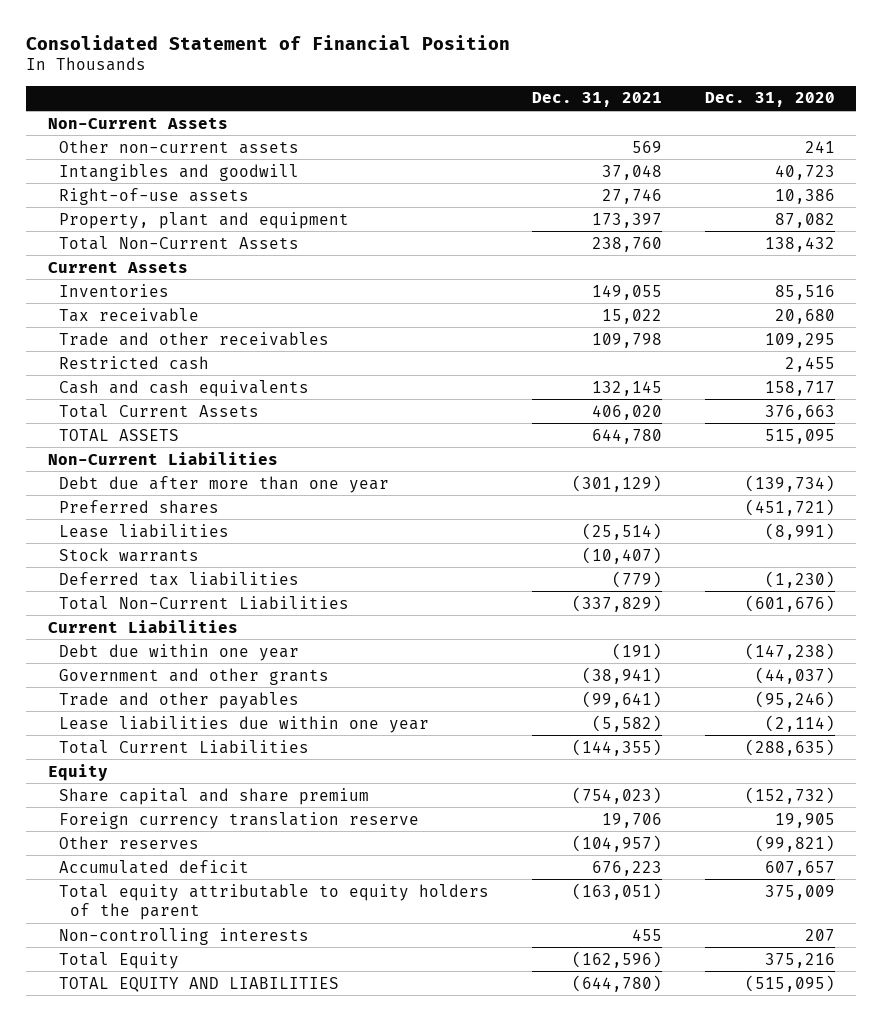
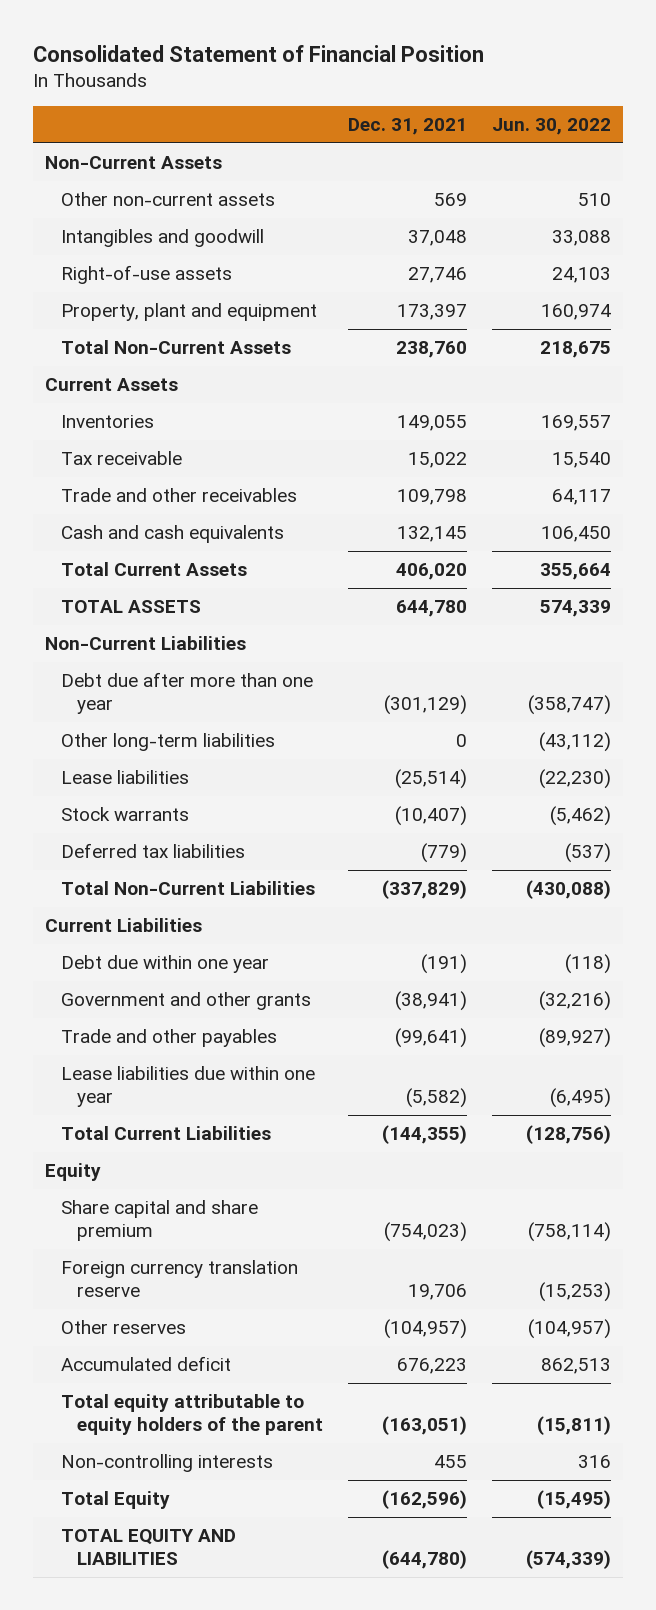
[704,92,835,108] Dec. 31, 2020 -> none
none -> [491,118,611,136] Jun. 30, 2022
[58,355,209,370] Restricted cash -> none
[58,499,219,514] Preferred shares -> none
none -> [60,733,275,752] Other long-term liabilities

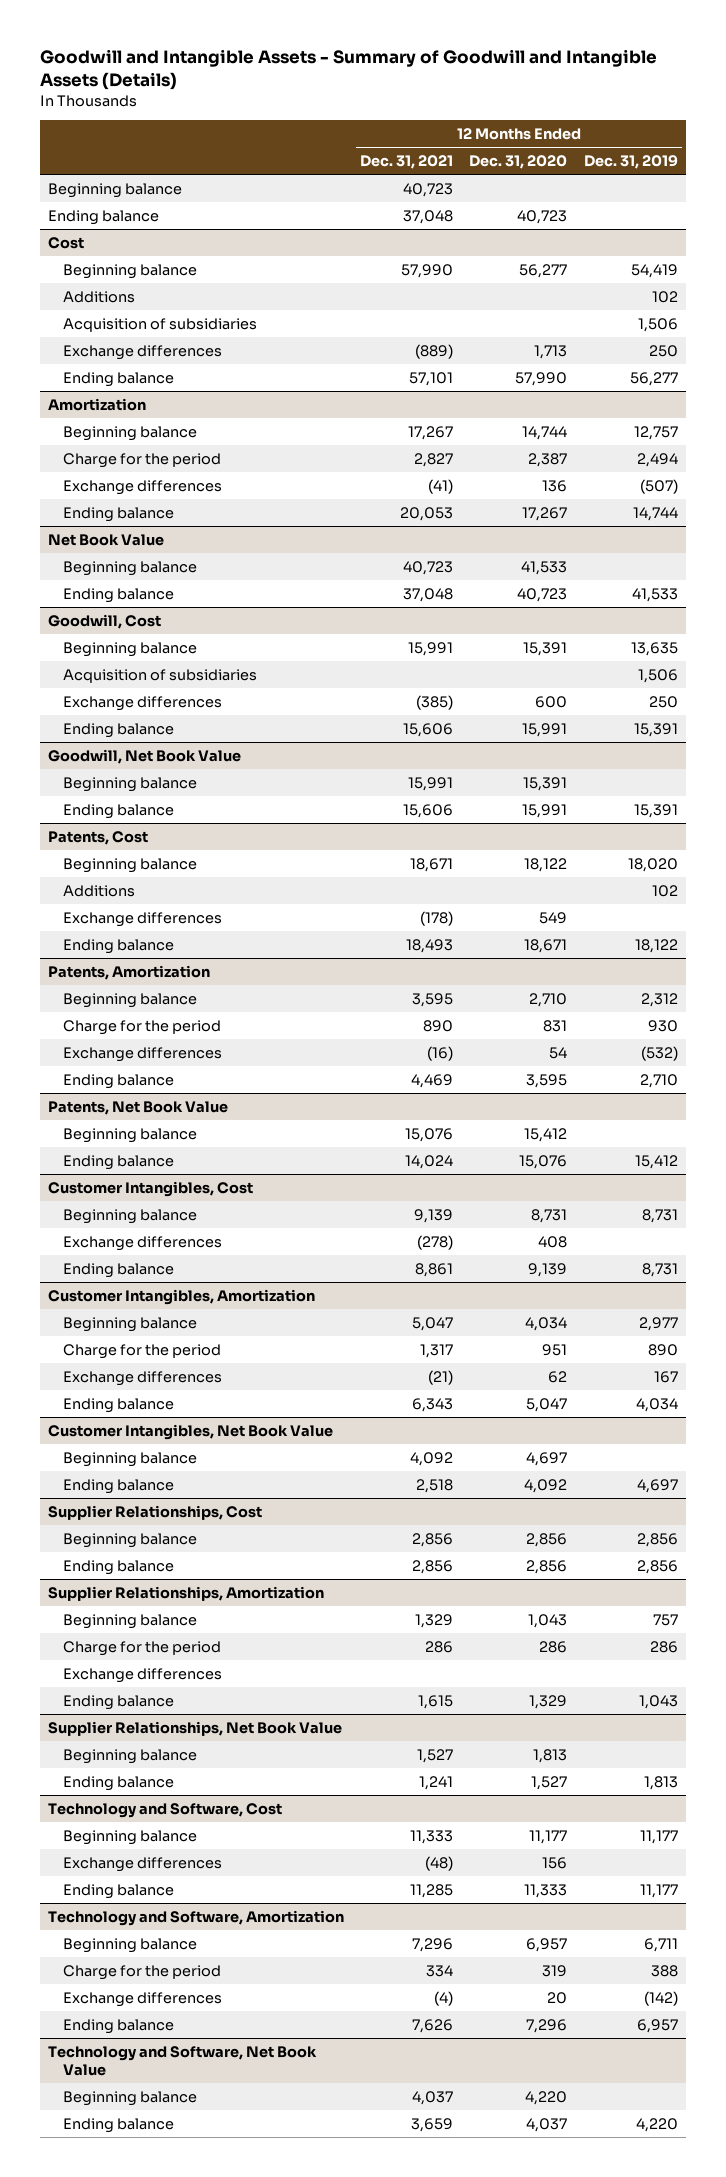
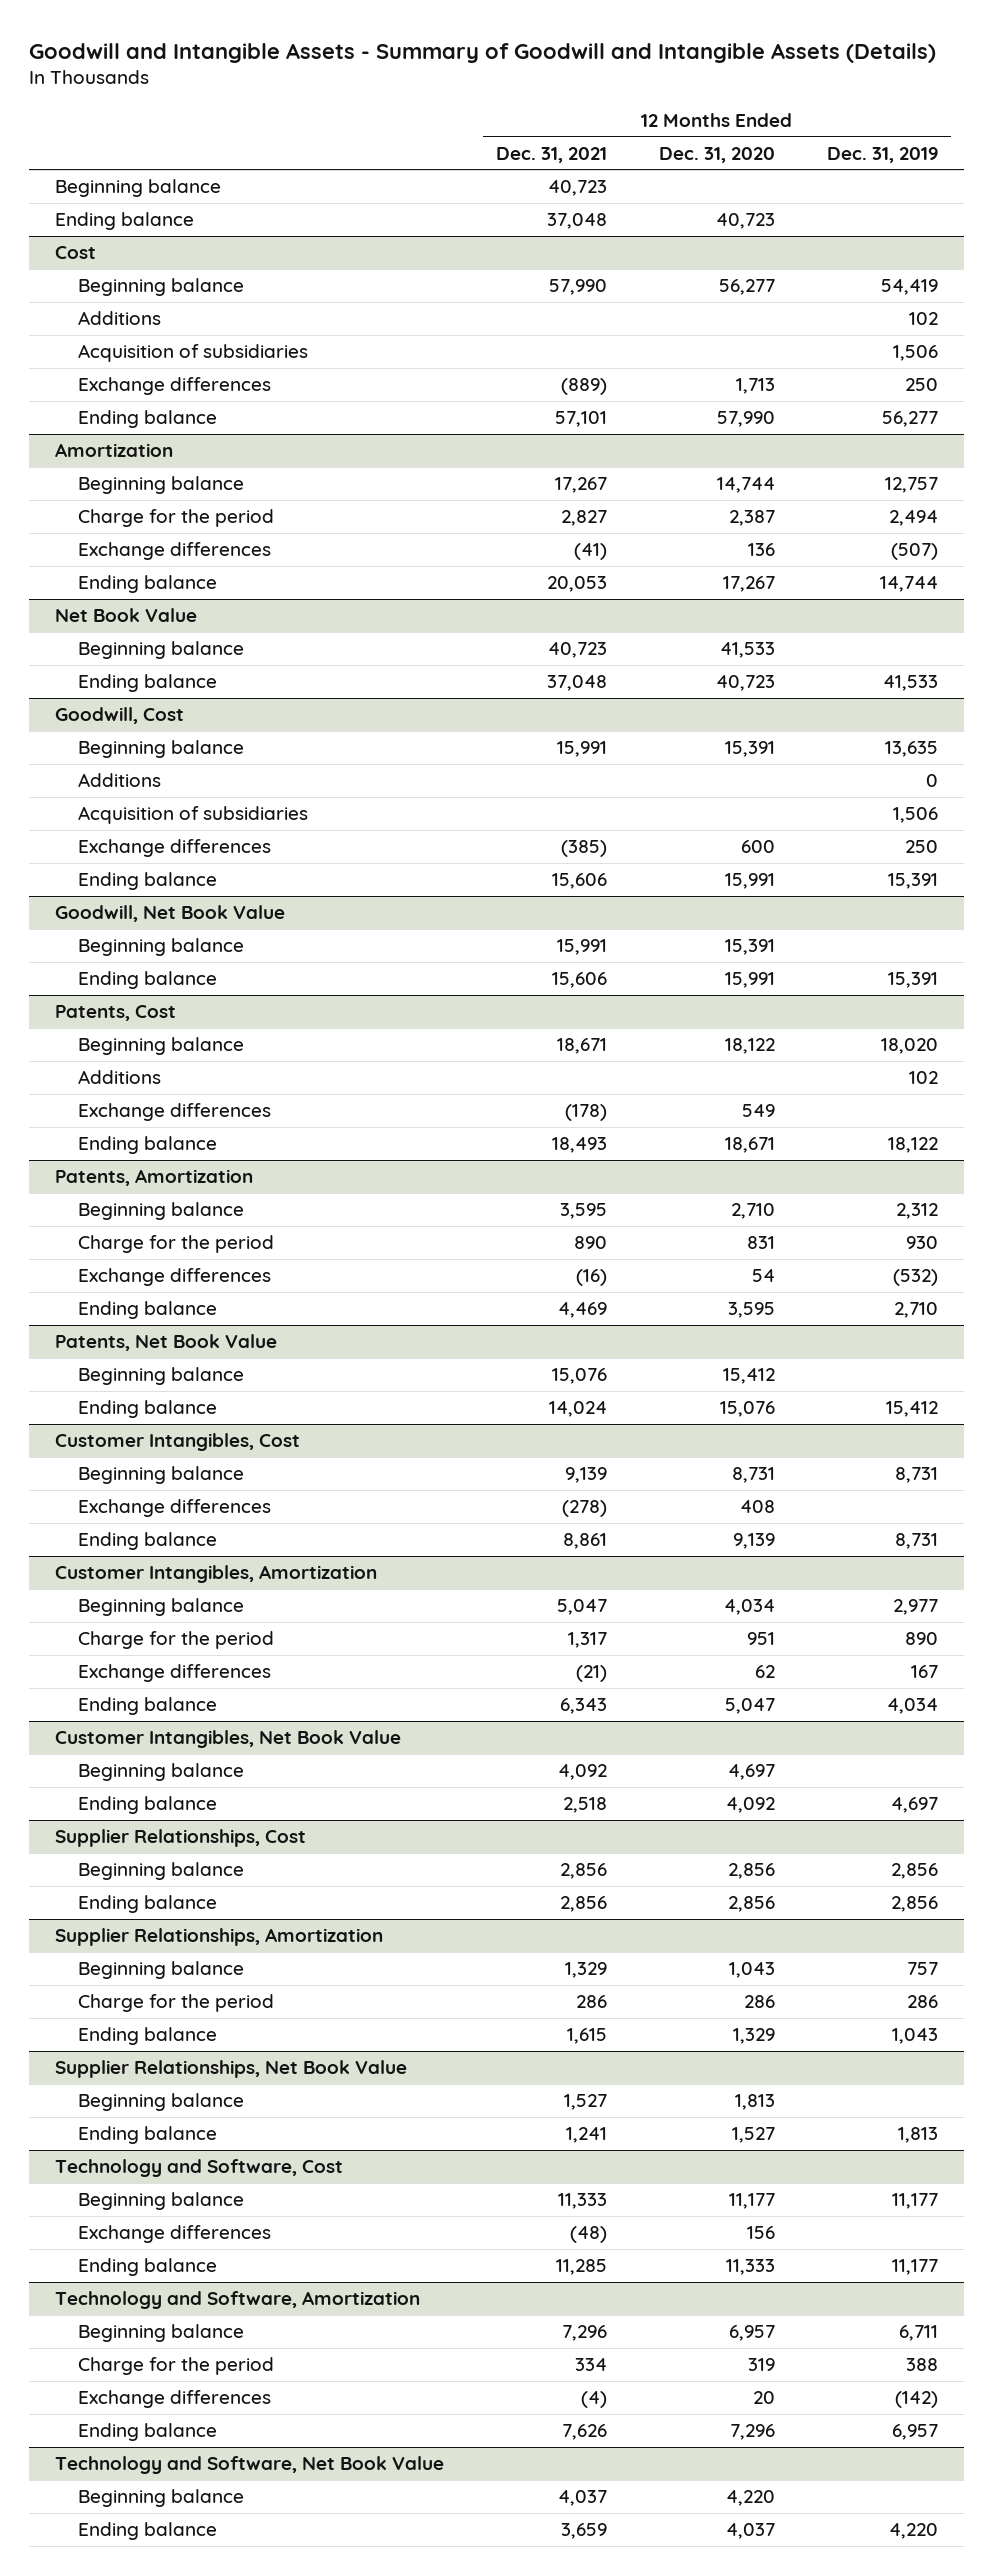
none -> [78,773,162,788] Additions
[62,1667,222,1683] Exchange differences -> none

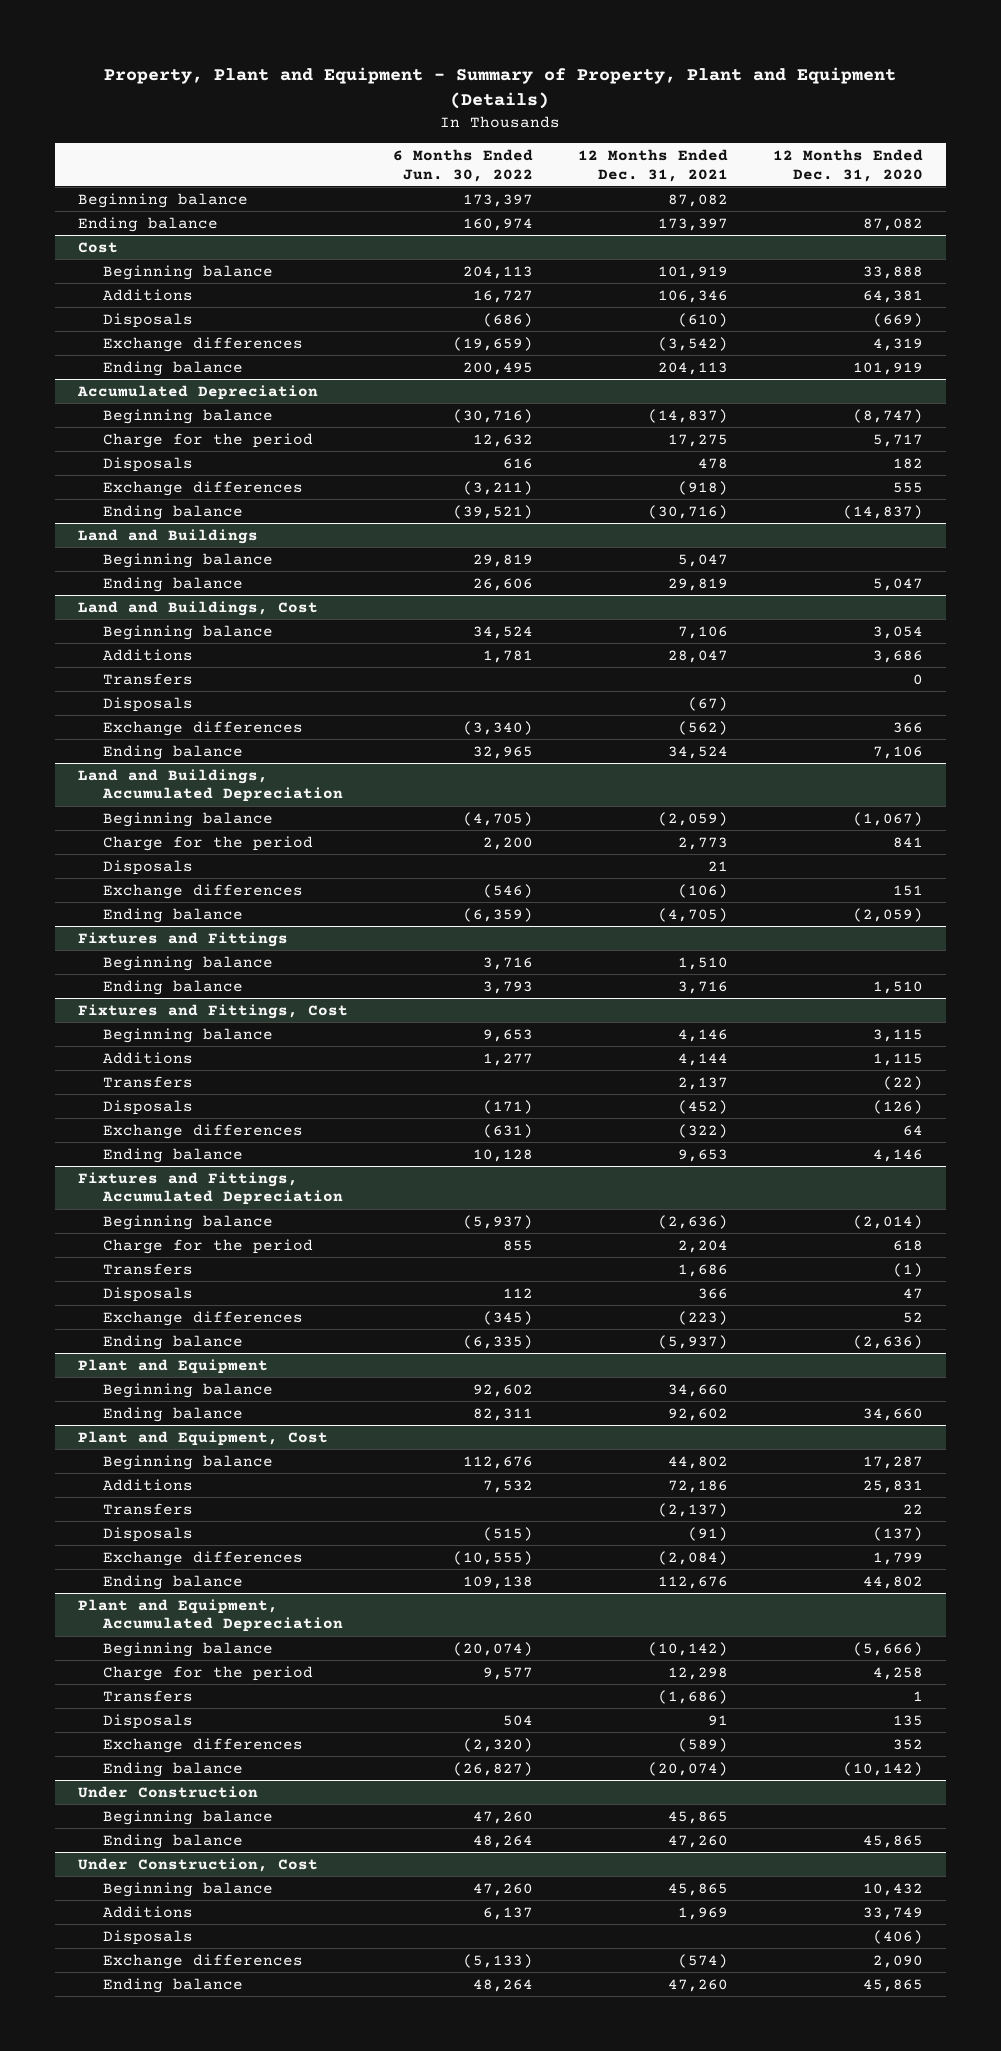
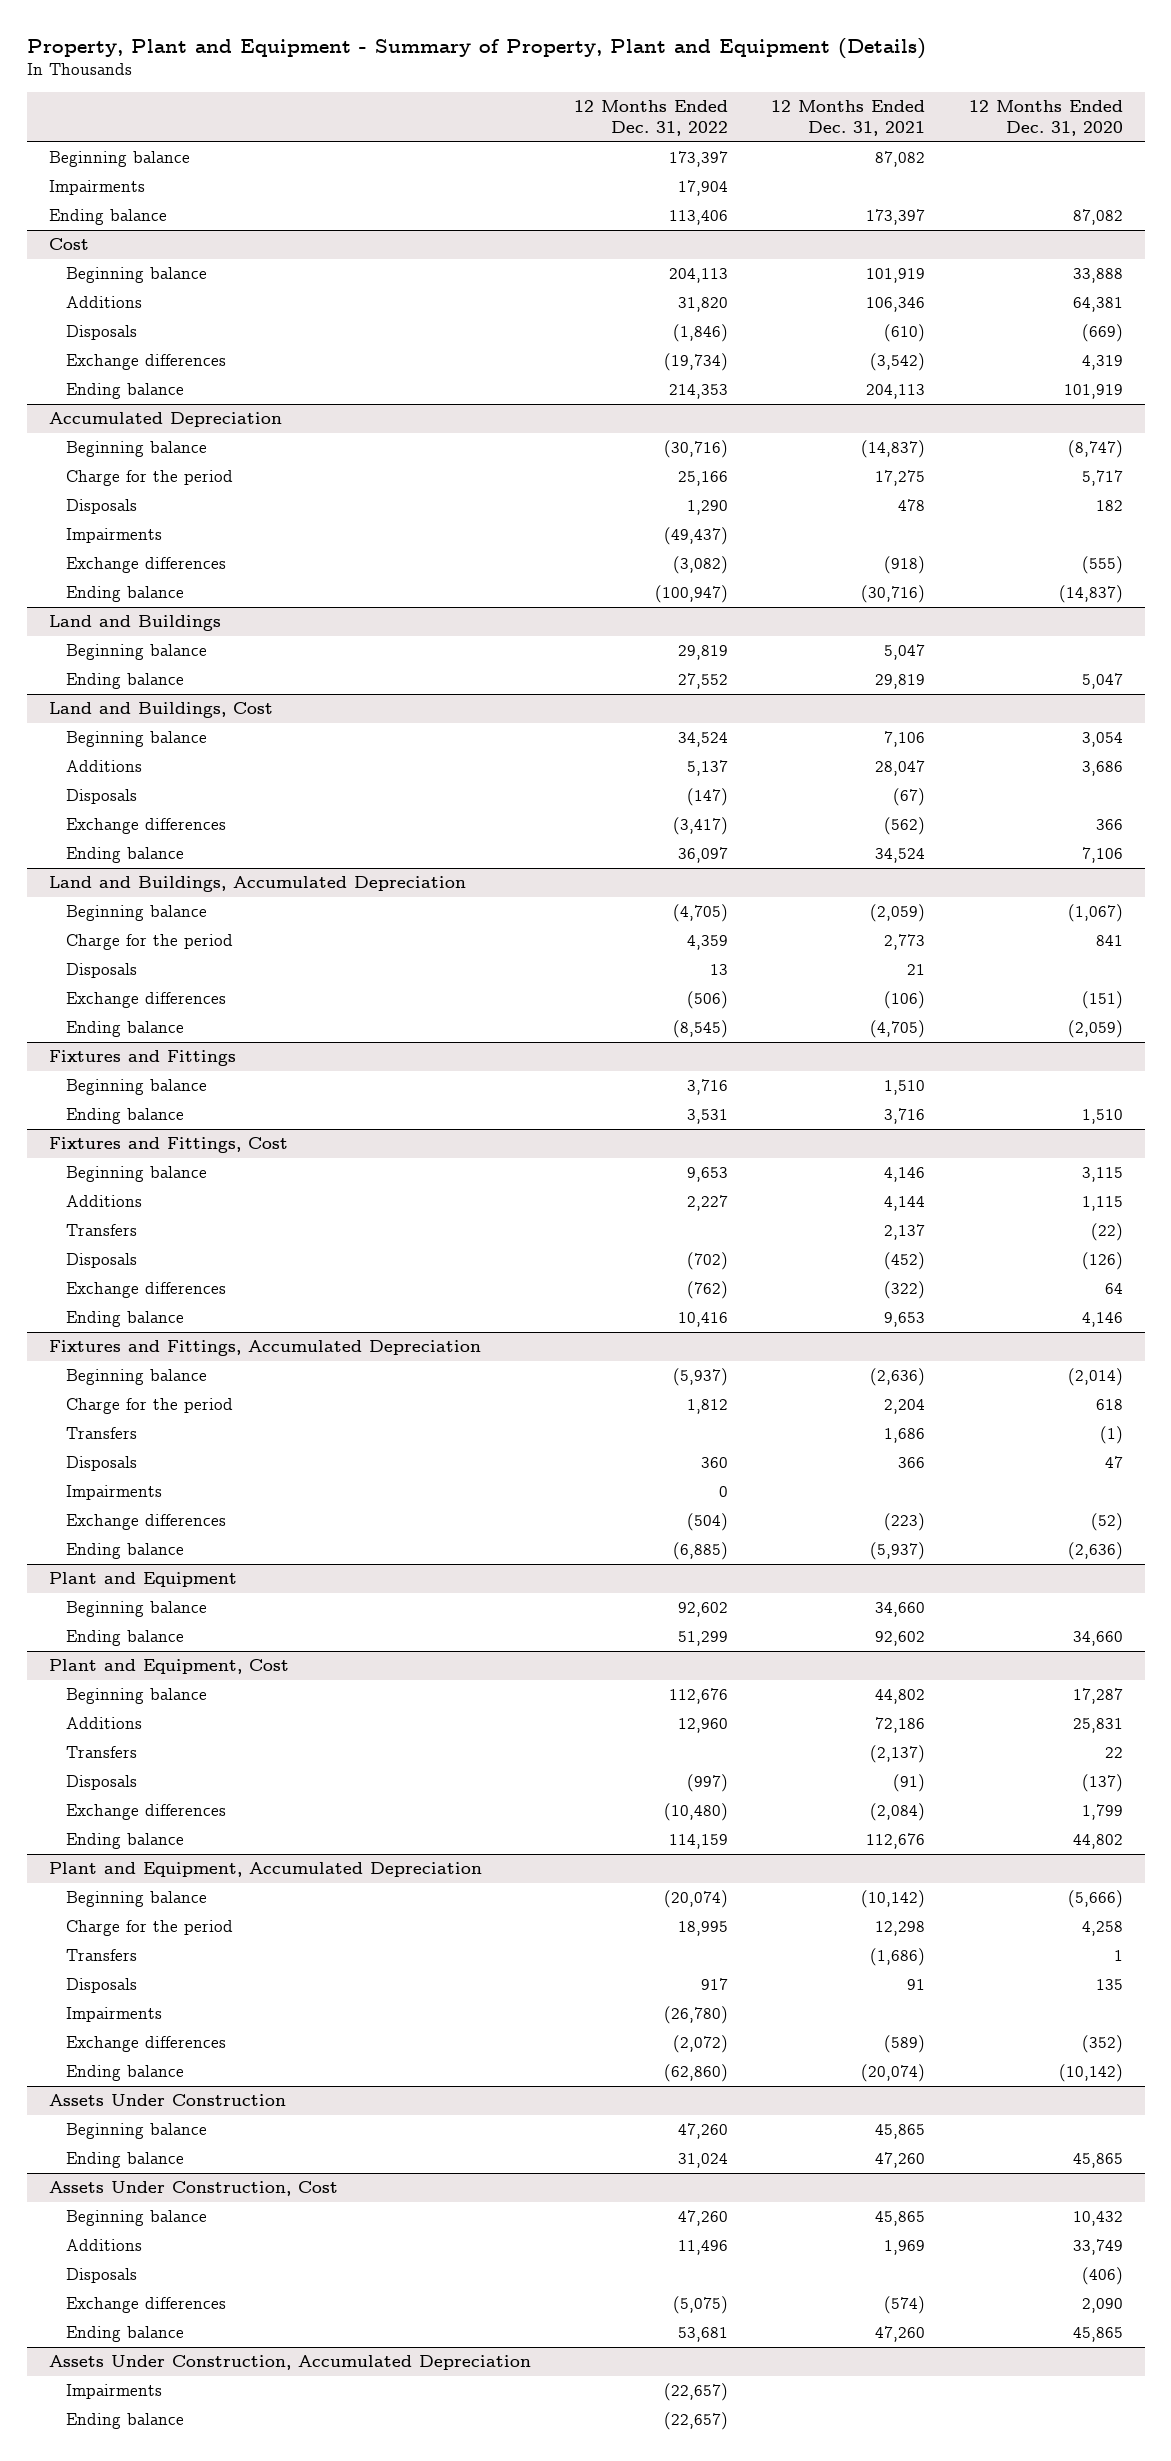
[392,148,533,182] 6 Months Ended Jun. 30, 2022 -> none
none -> [573,100,728,137] 12 Months Ended Dec. 31, 2022
none -> [48,180,145,196] Impairments
none -> [65,528,162,544] Impairments
[893,481,924,493] 555 -> [1081,556,1123,575] (555)
[103,672,194,685] Transfers -> none
[893,884,924,896] 151 -> [1081,991,1123,1010] (151)
none -> [65,1485,162,1501] Impairments
[903,1311,924,1323] 52 -> [1090,1513,1123,1532] (52)
none -> [65,2007,162,2023] Impairments
[893,1738,924,1750] 352 -> [1081,2035,1123,2054] (352)
[77,1785,258,1798] Under Construction -> [48,2094,286,2107] Assets Under Construction
[77,1857,318,1872] Under Construction, Cost -> [48,2181,338,2197] Assets Under Construction, Cost
none -> [48,2355,531,2371] Assets Under Construction, Accumulated Depreciation
none -> [65,2384,162,2400] Impairments
none -> [65,2413,184,2430] Ending balance

